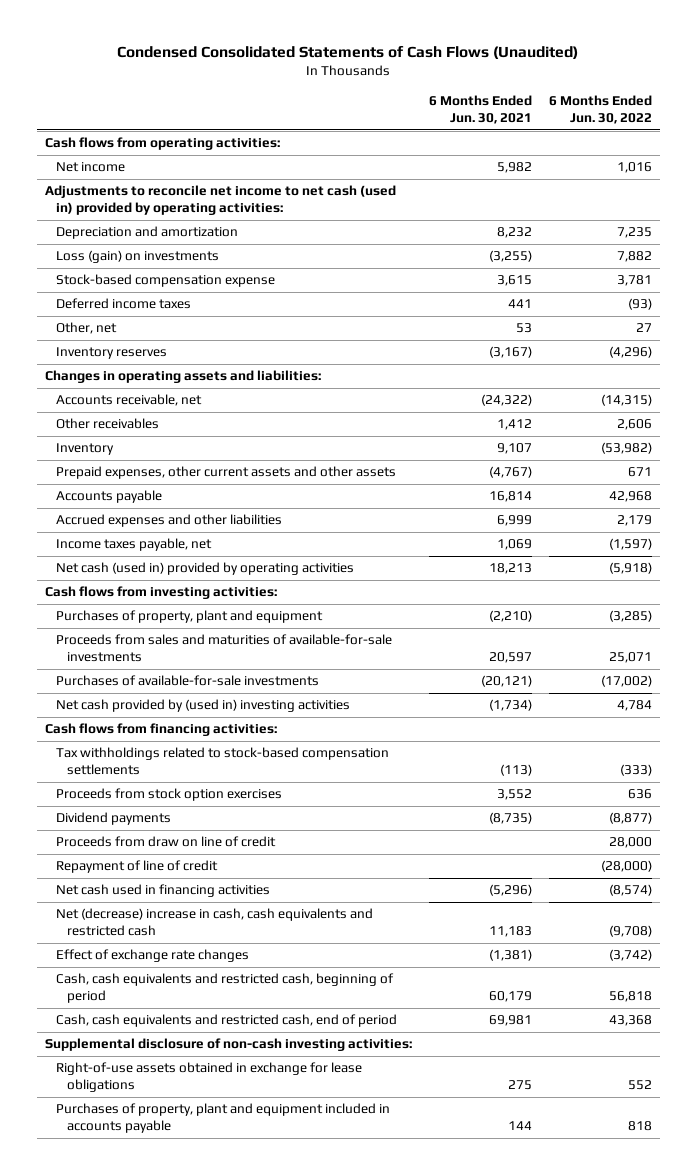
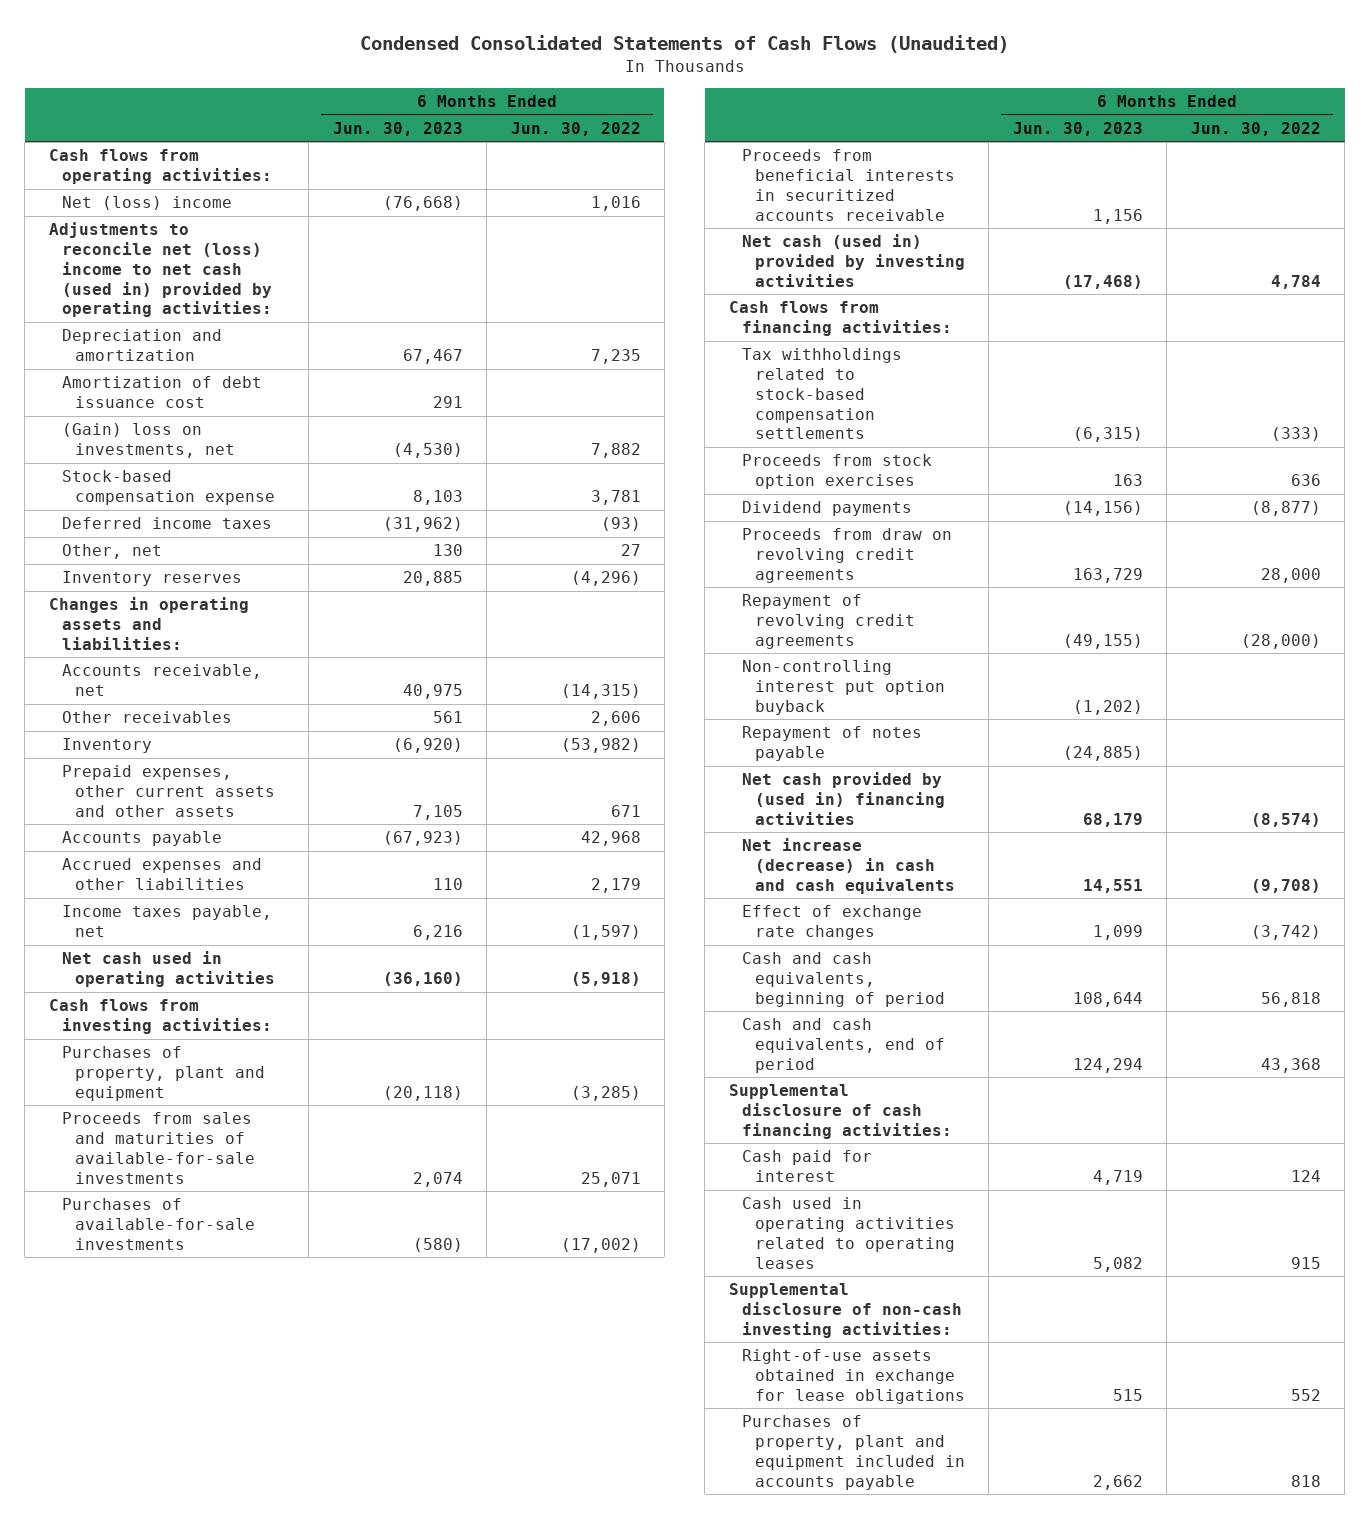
[428,94,532,124] 6 Months Ended Jun. 30, 2021 -> none
none -> [332,121,463,136] Jun. 30, 2023
[56,162,126,173] Net income -> [61,196,232,211] Net (loss) income
[45,185,397,216] Adjustments to reconcile net income to net cash (used in) provided by operating activities: -> [48,222,272,318] Adjustments to reconcile net (loss) income to net cash (used in) provided by operating activities:
none -> [61,376,262,409] Amortization of debt issuance cost
[56,250,220,264] Loss (gain) on investments -> [61,423,235,459] (Gain) loss on investments, net
[56,562,355,576] Net cash (used in) provided by operating activities -> [61,951,275,988] Net cash used in operating activities
none -> [741,149,955,221] Proceeds from beneficial interests in securitized accounts receivable
[56,699,351,713] Net cash provided by (used in) investing activities -> [741,234,965,287] Net cash (used in) provided by investing activities
[56,836,277,848] Proceeds from draw on line of credit -> [741,528,952,583] Proceeds from draw on revolving credit agreements
[56,860,219,874] Repayment of line of credit -> [741,594,915,649] Repayment of revolving credit agreements
none -> [741,660,945,715] Non-controlling interest put option buyback
none -> [741,726,922,762] Repayment of notes payable
[56,884,271,898] Net cash used in financing activities -> [741,772,945,825] Net cash provided by (used in) financing activities
[56,908,374,937] Net (decrease) increase in cash, cash equivalents and restricted cash -> [741,838,955,894] Net increase (decrease) in cash and cash equivalents
[56,973,395,1004] Cash, cash equivalents and restricted cash, beginning of period -> [741,952,945,1007] Cash and cash equivalents, beginning of period
[56,1014,398,1028] Cash, cash equivalents and restricted cash, end of period -> [741,1018,945,1073] Cash and cash equivalents, end of period
none -> [728,1084,952,1139] Supplemental disclosure of cash financing activities:
none -> [741,1150,872,1183] Cash paid for interest
none -> [741,1197,955,1269] Cash used in operating activities related to operating leases

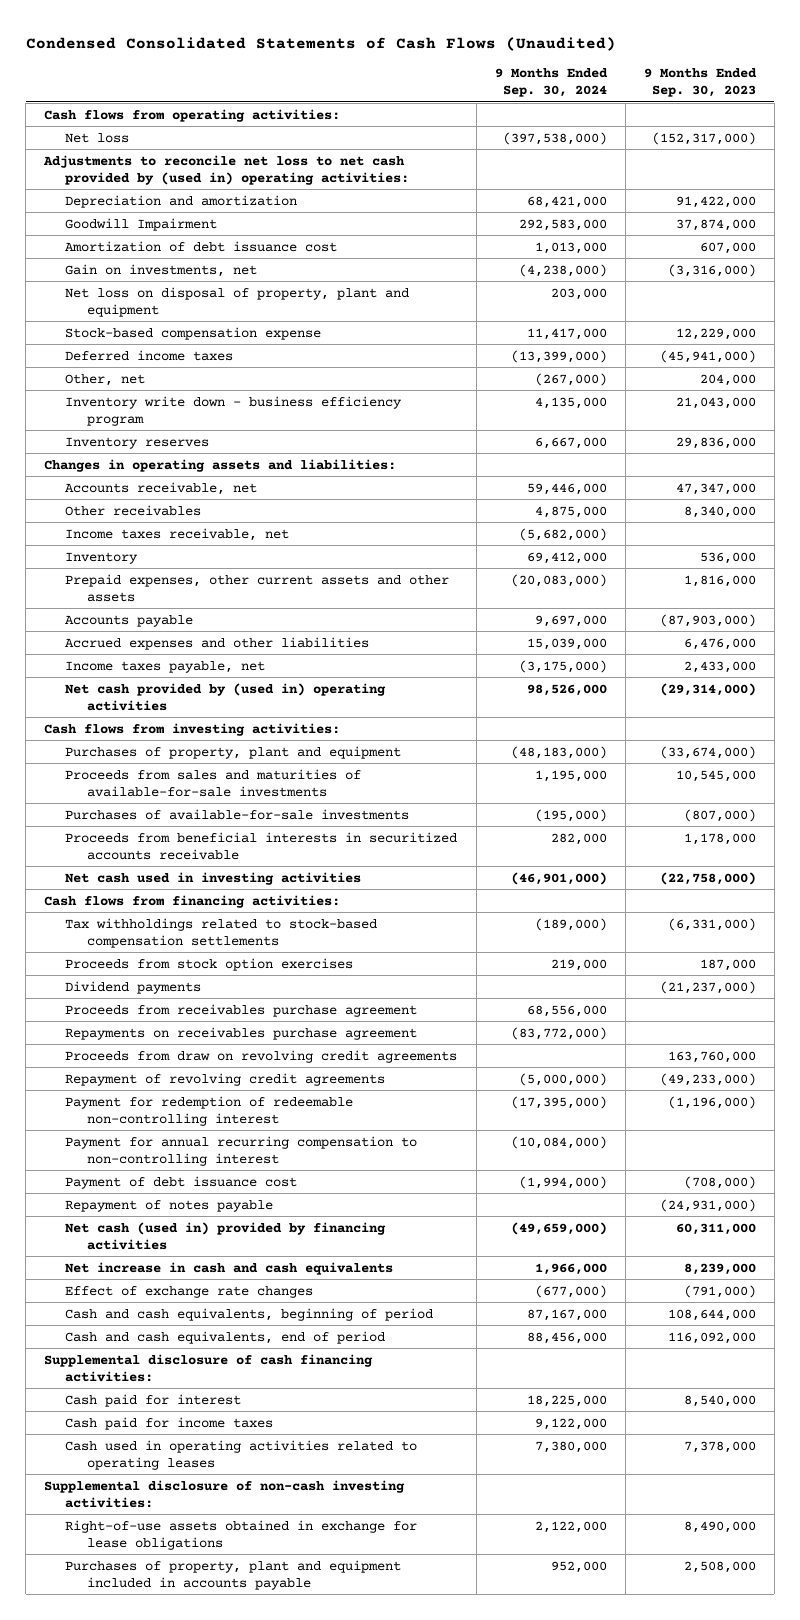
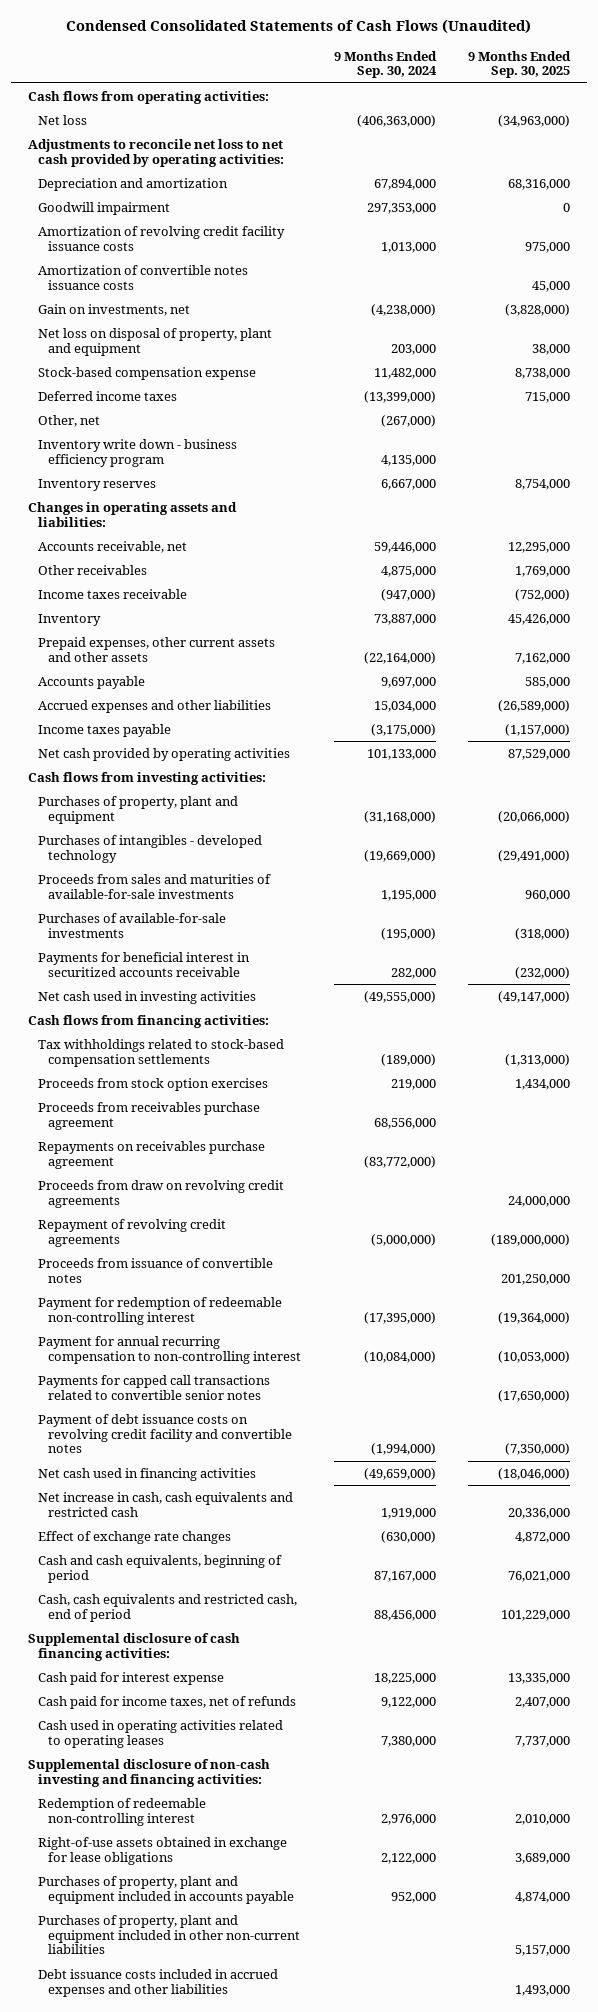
[643,68,757,98] 9 Months Ended Sep. 30, 2023 -> none
none -> [468,50,572,79] 9 Months Ended Sep. 30, 2025
[502,131,607,145] (397,538,000) -> [356,114,436,127] (406,363,000)
[43,154,410,185] Adjustments to reconcile net loss to net cash provided by (used in) operating activities: -> [27,138,284,167] Adjustments to reconcile net loss to net cash provided by operating activities:
[526,195,607,208] 68,421,000 -> [373,178,436,190] 67,894,000
[65,217,218,231] Goodwill Impairment -> [37,201,170,215] Goodwill impairment
[518,218,607,231] 292,583,000 -> [366,202,436,214] 297,353,000
[65,240,338,252] Amortization of debt issuance cost -> [37,225,285,251] Amortization of revolving credit facility issuance costs
none -> [37,264,248,290] Amortization of convertible notes issuance costs
[526,327,607,340] 11,417,000 -> [373,367,436,379] 11,482,000
[65,527,290,541] Income taxes receivable, net -> [37,588,187,599] Income taxes receivable
[518,527,607,541] (5,682,000) -> [380,588,436,601] (947,000)
[526,551,607,564] 69,412,000 -> [373,613,436,625] 73,887,000
[510,573,607,587] (20,083,000) -> [363,651,436,664] (22,164,000)
[526,637,607,650] 15,039,000 -> [373,700,436,712] 15,034,000
[65,660,266,673] Income taxes payable, net -> [37,723,171,737] Income taxes payable
[65,682,387,711] Net cash provided by (used in) operating activities -> [37,747,290,761] Net cash provided by operating activities
[526,683,607,696] 98,526,000 -> [366,748,436,760] 101,133,000
[510,745,607,759] (48,183,000) -> [363,810,436,823] (31,168,000)
none -> [37,834,262,863] Purchases of intangibles - developed technology
[65,831,458,860] Proceeds from beneficial interests in securitized accounts receivable -> [37,951,250,977] Payments for beneficial interest in securitized accounts receivable
[510,871,607,885] (46,901,000) -> [363,990,436,1003] (49,555,000)
[65,980,202,994] Dividend payments -> none
none -> [37,1257,273,1283] Proceeds from issuance of convertible notes
[65,1199,274,1212] Repayment of notes payable -> none
none -> [37,1374,270,1400] Payments for capped call transactions related to convertible senior notes
[65,1175,298,1189] Payment of debt issuance cost -> [37,1413,292,1454] Payment of debt issuance costs on revolving credit facility and convertible notes
[65,1221,387,1250] Net cash (used in) provided by financing activities -> [37,1467,256,1481] Net cash used in financing activities
[65,1261,394,1275] Net increase in cash and cash equivalents -> [37,1491,293,1517] Net increase in cash, cash equivalents and restricted cash
[534,1262,607,1275] 1,966,000 -> [380,1507,436,1519] 1,919,000
[534,1284,607,1298] (677,000) -> [380,1530,436,1543] (630,000)
[65,1330,386,1344] Cash and cash equivalents, end of period -> [37,1593,297,1622] Cash, cash equivalents and restricted cash, end of period
[65,1393,242,1407] Cash paid for interest -> [37,1671,224,1685] Cash paid for interest expense
[65,1416,274,1430] Cash paid for income taxes -> [37,1695,296,1709] Cash paid for income taxes, net of refunds
[44,1479,406,1508] Supplemental disclosure of non-cash investing activities: -> [27,1758,270,1787] Supplemental disclosure of non-cash investing and financing activities:
none -> [37,1797,206,1826] Redemption of redeemable non-controlling interest
none -> [37,1914,300,1955] Purchases of property, plant and equipment included in other non-current liabilities
none -> [37,1968,278,1997] Debt issuance costs included in accrued expenses and other liabilities

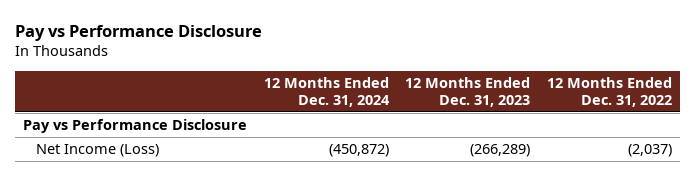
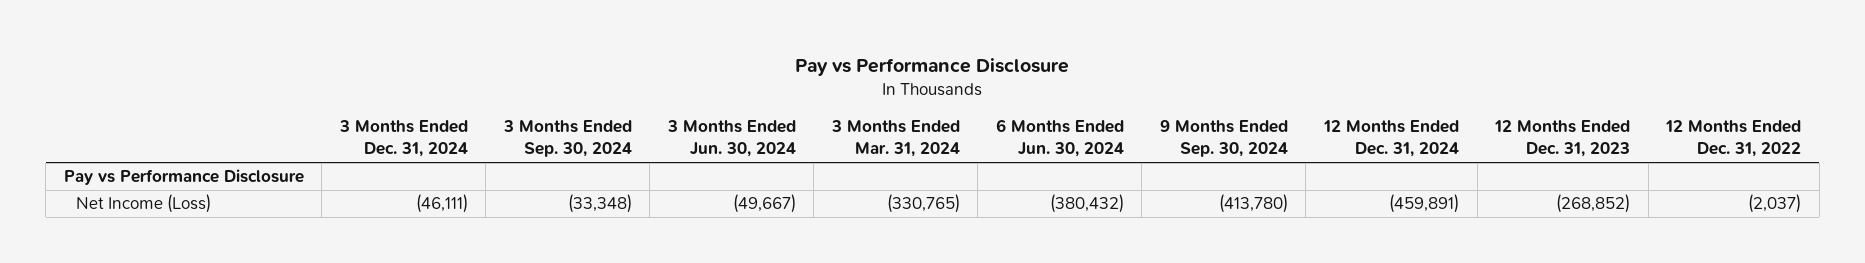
none -> [338,120,468,158] 3 Months Ended Dec. 31, 2024
none -> [502,120,632,158] 3 Months Ended Sep. 30, 2024
none -> [666,120,796,158] 3 Months Ended Jun. 30, 2024
none -> [830,120,960,158] 3 Months Ended Mar. 31, 2024
none -> [995,119,1124,158] 6 Months Ended Jun. 30, 2024
none -> [1159,120,1288,158] 9 Months Ended Sep. 30, 2024
[328,144,389,158] (450,872) -> [1389,194,1460,214] (459,891)
[470,144,531,158] (266,289) -> [1556,194,1631,214] (268,852)

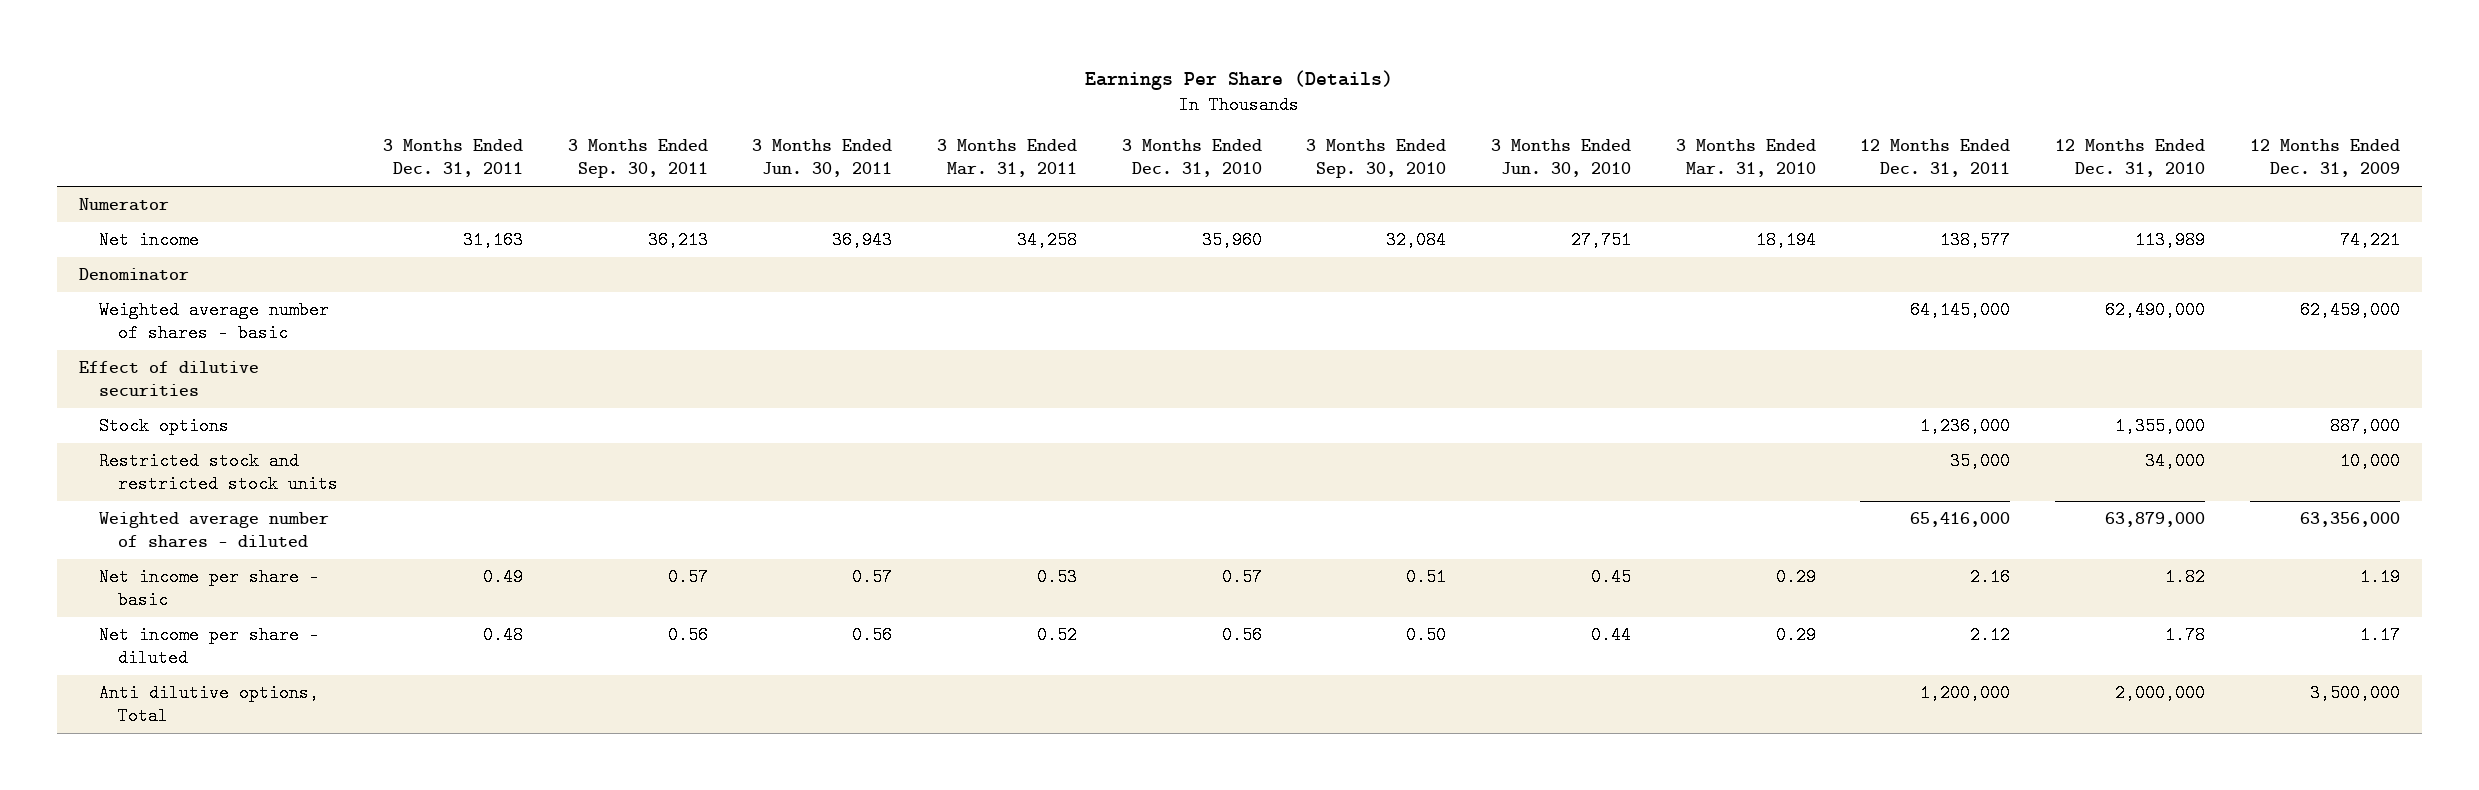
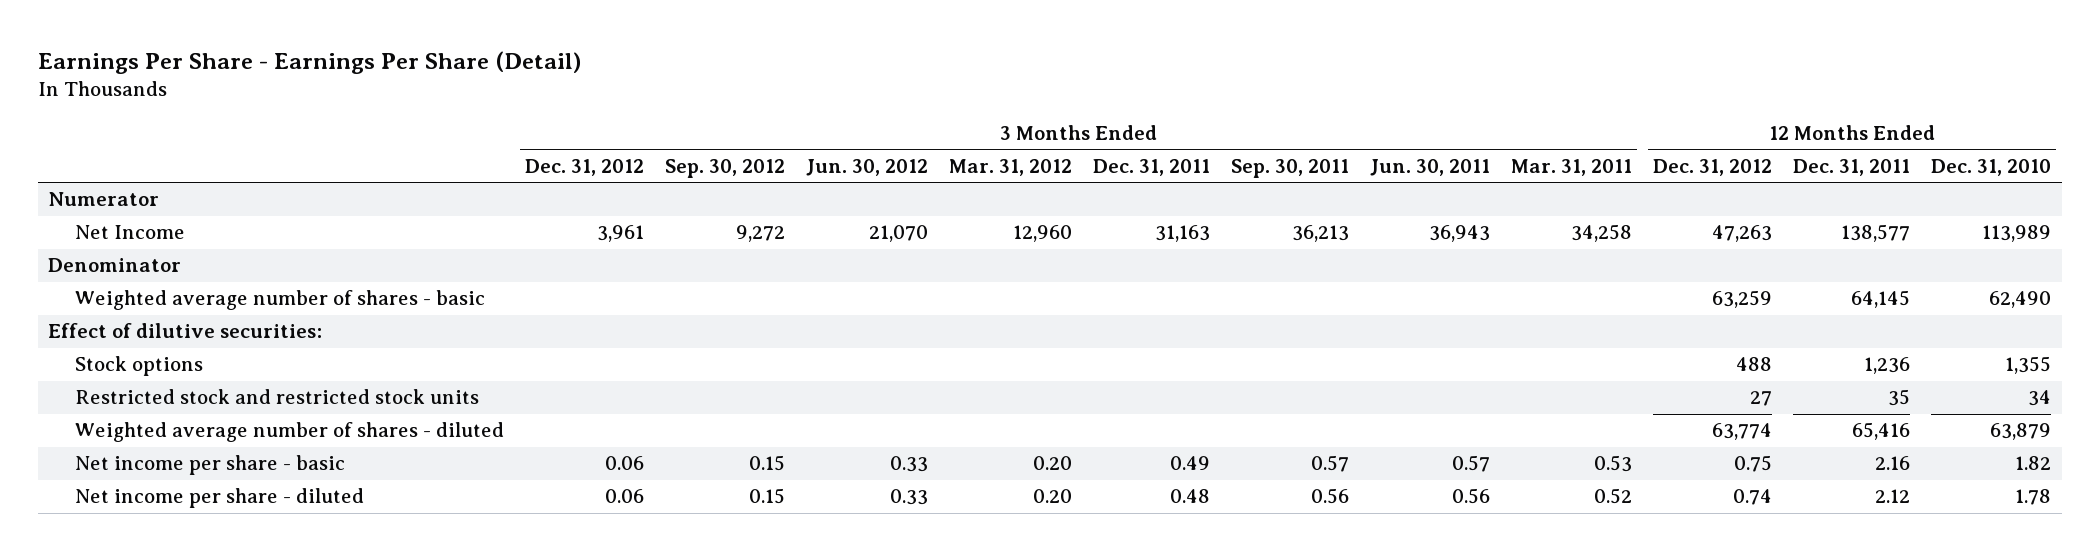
[1085,70,1394,91] Earnings Per Share (Details) -> [37,51,581,75] Earnings Per Share - Earnings Per Share (Detail)
[1121,139,1262,178] 3 Months Ended Dec. 31, 2010 -> none
[1306,139,1447,179] 3 Months Ended Sep. 30, 2010 -> none
[1491,139,1632,178] 3 Months Ended Jun. 30, 2010 -> none
[1675,139,1816,178] 3 Months Ended Mar. 31, 2010 -> none
[2249,139,2400,178] 12 Months Ended Dec. 31, 2009 -> none
none -> [524,158,644,176] Dec. 31, 2012
none -> [664,158,785,178] Sep. 30, 2012
none -> [805,158,928,176] Jun. 30, 2012
none -> [949,158,1073,176] Mar. 31, 2012
none -> [1653,158,1773,176] Dec. 31, 2012
[98,231,199,250] Net income -> [74,225,185,240] Net Income
[1910,301,2011,320] 64,145,000 -> [1851,290,1911,309] 64,145
[2105,301,2206,320] 62,490,000 -> [1989,291,2052,309] 62,490
[79,361,260,397] Effect of dilutive securities -> [48,323,323,339] Effect of dilutive securities:
[1920,417,2011,436] 1,236,000 -> [1864,357,1911,375] 1,236
[2115,417,2206,436] 1,355,000 -> [2005,356,2052,375] 1,355
[1950,452,2011,471] 35,000 -> [1888,389,1911,407] 35
[2145,452,2206,471] 34,000 -> [2028,390,2052,407] 34
[1910,512,2011,528] 65,416,000 -> [1852,422,1911,441] 65,416
[2105,512,2206,528] 63,879,000 -> [1990,423,2052,441] 63,879
[98,684,319,726] Anti dilutive options, Total -> none

